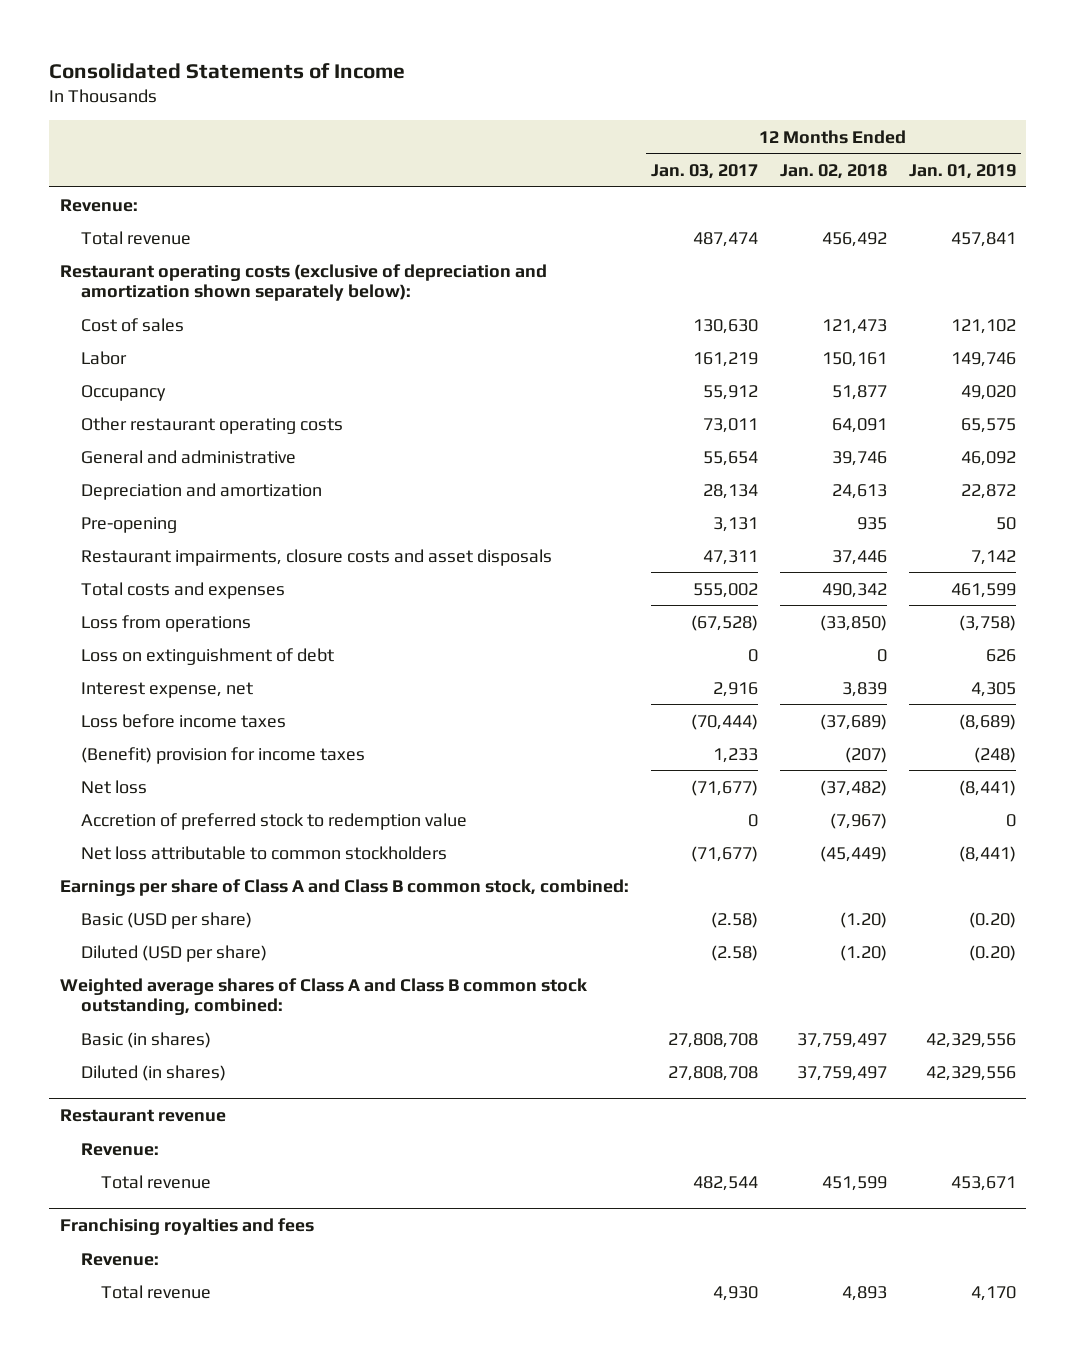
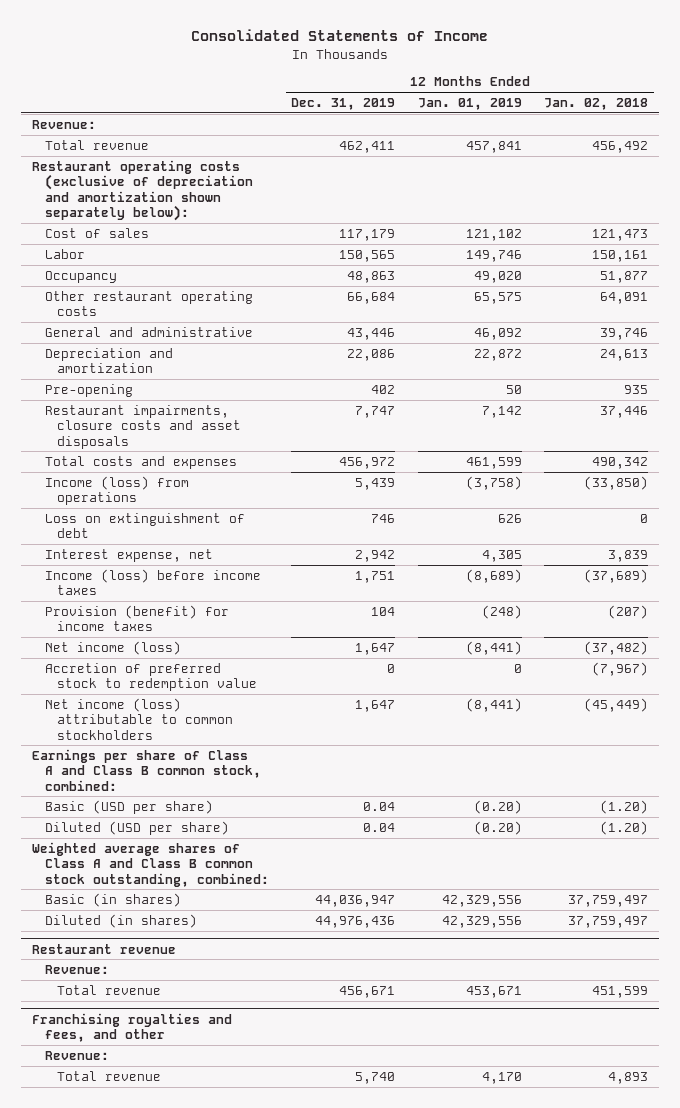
[651,163,759,179] Jan. 03, 2017 -> none
none -> [291,98,396,111] Dec. 31, 2019
[80,614,251,632] Loss from operations -> [44,475,189,506] Income (loss) from operations
[80,713,286,728] Loss before income taxes -> [44,568,261,596] Income (loss) before income taxes
[80,746,365,764] (Benefit) provision for income taxes -> [44,604,229,632] Provision (benefit) for income taxes
[80,779,147,794] Net loss -> [44,640,181,655] Net income (loss)
[80,845,447,860] Net loss attributable to common stockholders -> [44,697,234,740] Net income (loss) attributable to common stockholders
[60,1217,315,1235] Franchising royalties and fees -> [32,1012,233,1042] Franchising royalties and fees, and other

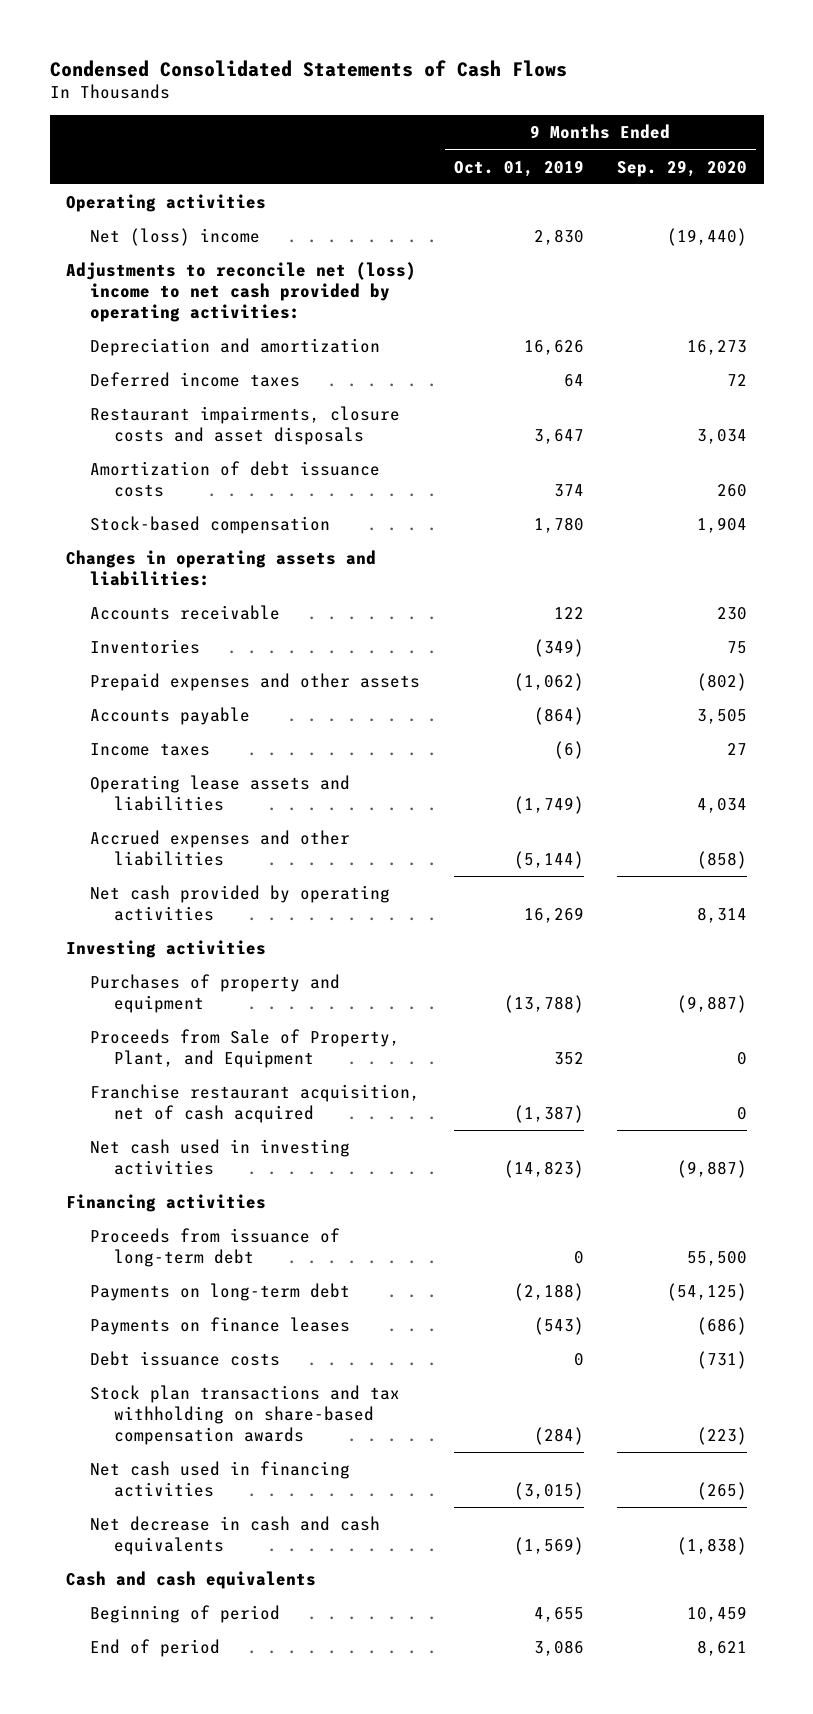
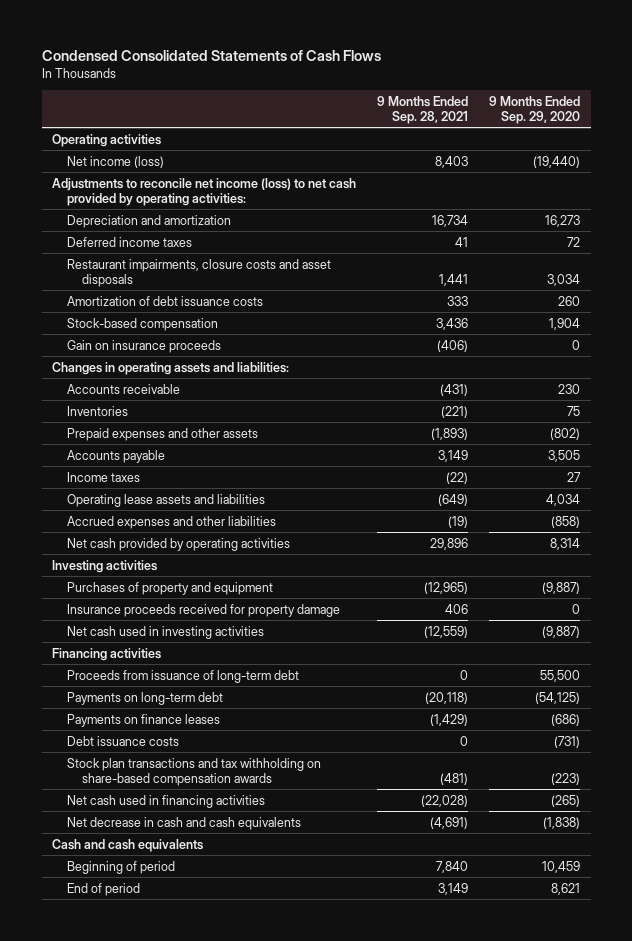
[453,159,584,177] Oct. 01, 2019 -> none
none -> [377,95,469,124] 9 Months Ended Sep. 28, 2021
[90,228,261,247] Net (loss) income -> [67,155,165,168] Net income (loss)
[66,262,417,322] Adjustments to reconcile net (loss) income to net cash provided by operating activities: -> [52,177,357,206] Adjustments to reconcile net income (loss) to net cash provided by operating activities:
none -> [67,339,222,353] Gain on insurance proceeds
[90,1029,401,1068] Proceeds from Sale of Property, Plant, and Equipment -> none
[90,1084,421,1123] Franchise restaurant acquisition, net of cash acquired -> none
none -> [67,603,341,617] Insurance proceeds received for property damage

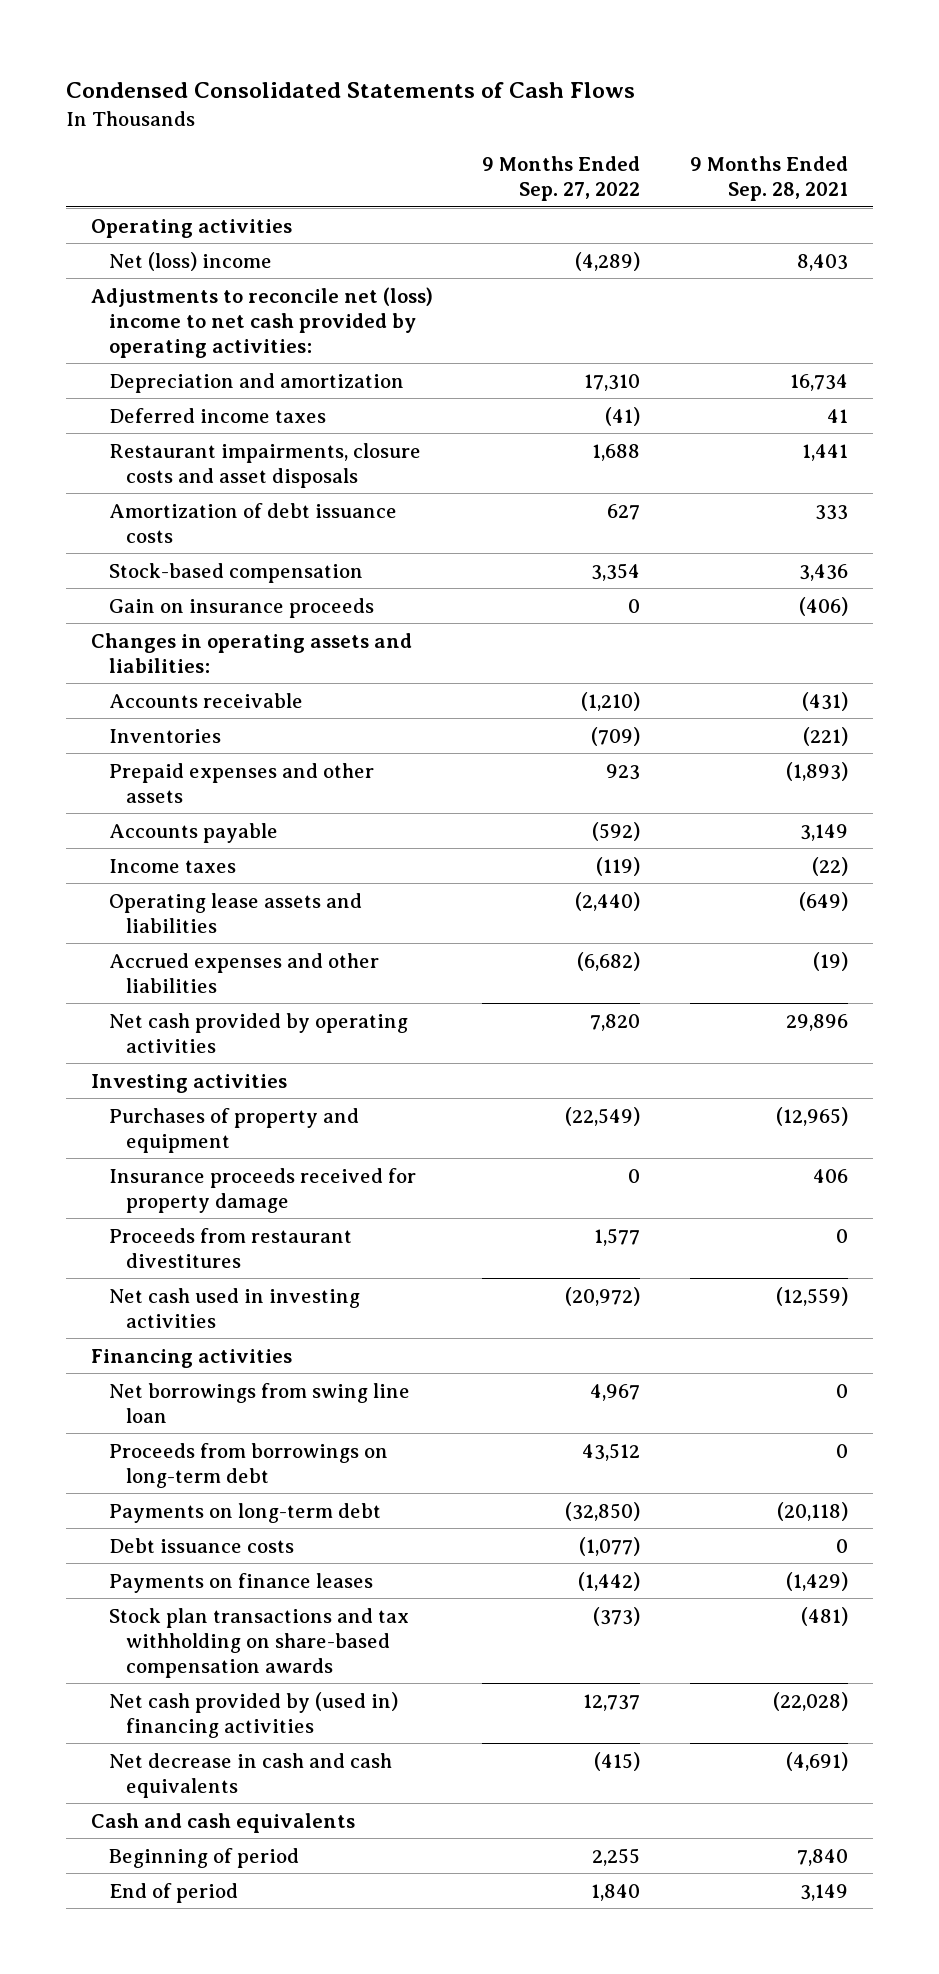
[489,95,581,124] 9 Months Ended Sep. 29, 2020 -> none
none -> [482,155,641,202] 9 Months Ended Sep. 27, 2022
[67,155,165,168] Net income (loss) -> [108,251,272,271] Net (loss) income
[52,177,357,206] Adjustments to reconcile net income (loss) to net cash provided by operating activities: -> [90,286,433,359] Adjustments to reconcile net (loss) income to net cash provided by operating activities:
none -> [108,1227,352,1268] Proceeds from restaurant divestitures
none -> [108,1382,410,1423] Net borrowings from swing line loan
[67,669,300,683] Proceeds from issuance of long-term debt -> [108,1442,388,1488] Proceeds from borrowings on long-term debt
[67,713,221,727] Payments on finance leases -> [108,1572,373,1593] Payments on finance leases
[67,794,266,808] Net cash used in financing activities -> [108,1691,398,1738] Net cash provided by (used in) financing activities

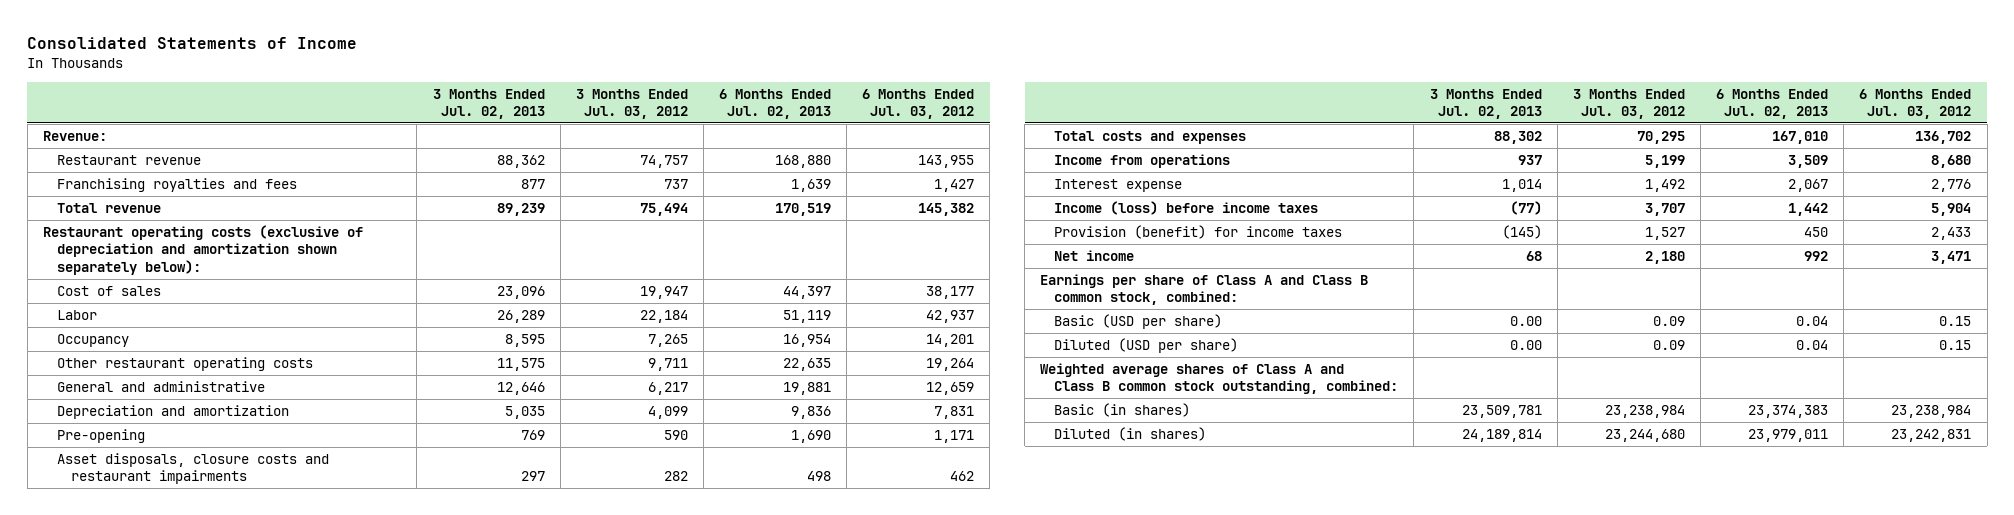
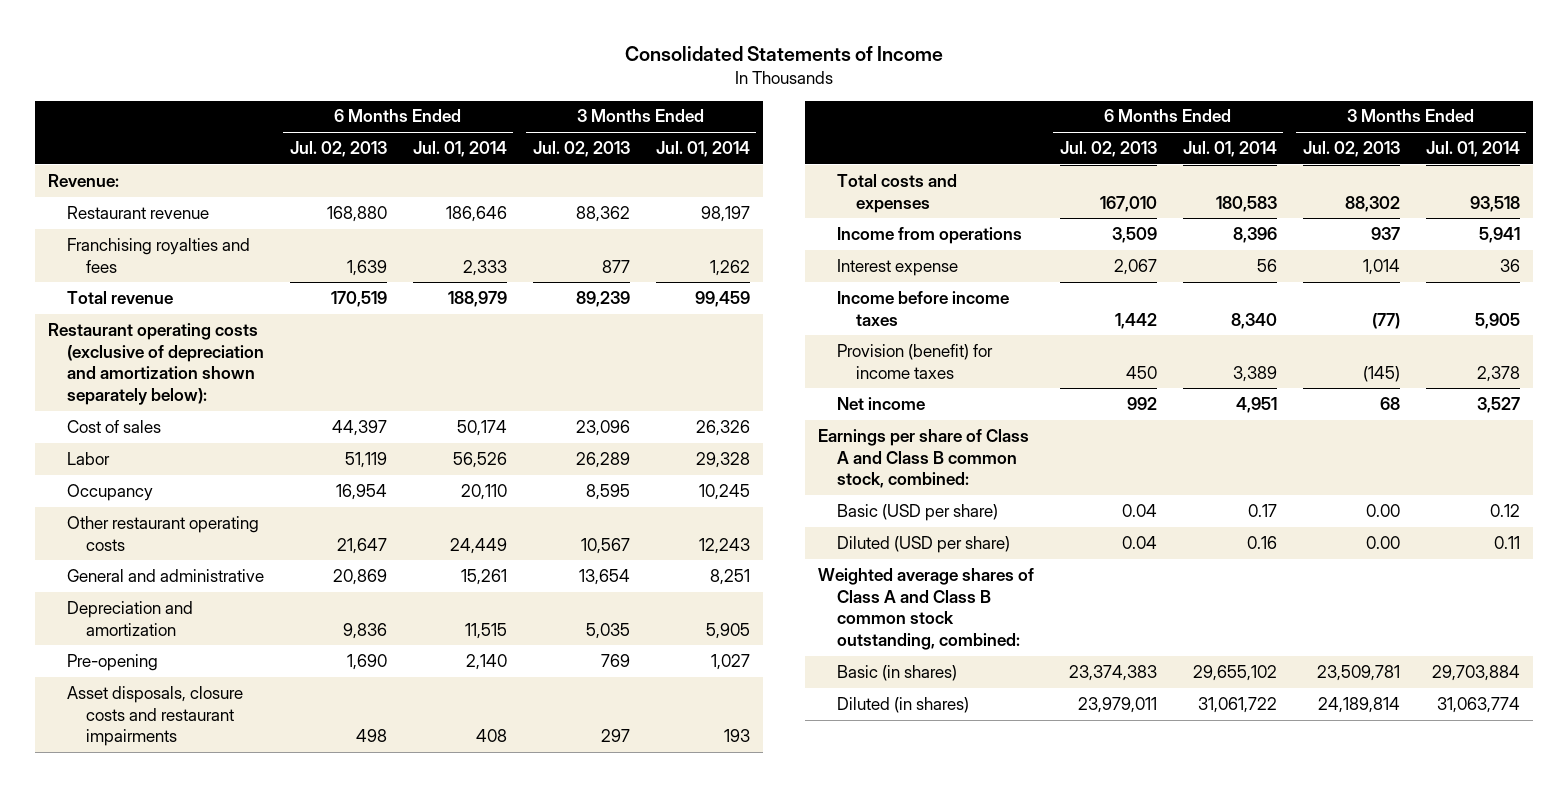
[575,88,688,119] 3 Months Ended Jul. 03, 2012 -> none
[862,88,975,119] 6 Months Ended Jul. 03, 2012 -> none
none -> [412,141,507,158] Jul. 01, 2014
none -> [655,141,750,158] Jul. 01, 2014
[496,358,545,372] 11,575 -> [580,537,630,554] 10,567
[783,358,832,372] 22,635 -> [336,537,387,554] 21,647
[496,382,545,396] 12,646 -> [578,568,630,585] 13,654
[783,382,832,396] 19,881 -> [332,568,387,585] 20,869
[1054,201,1319,216] Income (loss) before income taxes -> [836,290,1009,326] Income before income taxes

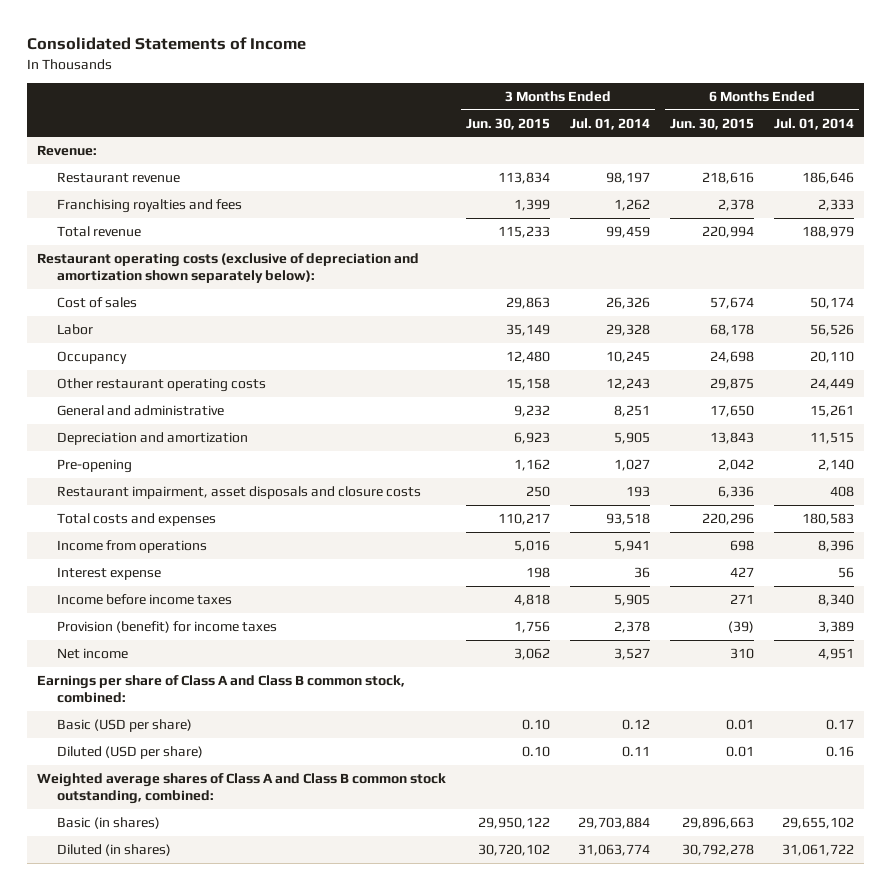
[289,141,387,158] Jul. 02, 2013 -> none
[532,141,630,158] Jul. 02, 2013 -> none
none -> [466,117,551,130] Jun. 30, 2015
none -> [670,117,755,130] Jun. 30, 2015
[67,685,244,747] Asset disposals, closure costs and restaurant impairments -> [57,486,422,500] Restaurant impairment, asset disposals and closure costs

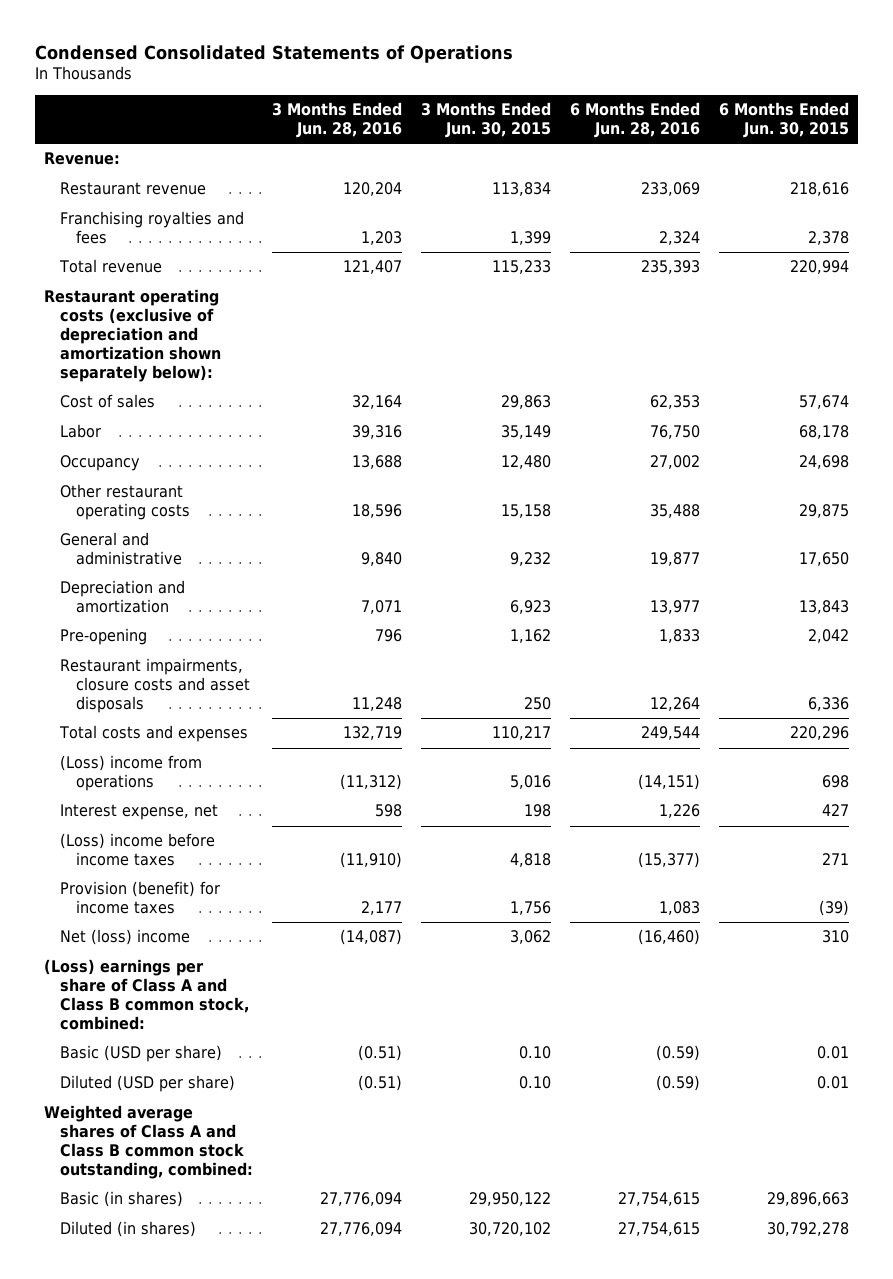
[27,37,307,51] Consolidated Statements of Income -> [34,44,513,63] Condensed Consolidated Statements of Operations
[570,117,651,130] Jul. 01, 2014 -> none
[774,117,855,130] Jul. 01, 2014 -> none
none -> [272,102,403,138] 3 Months Ended Jun. 28, 2016
none -> [570,102,701,138] 6 Months Ended Jun. 28, 2016
[57,486,422,500] Restaurant impairment, asset disposals and closure costs -> [60,658,251,713] Restaurant impairments, closure costs and asset disposals
[57,540,208,554] Income from operations -> [60,755,203,792] (Loss) income from operations
[57,567,162,581] Interest expense -> [60,804,219,821] Interest expense, net
[57,594,233,606] Income before income taxes -> [60,833,216,867] (Loss) income before income taxes
[57,648,129,660] Net income -> [60,929,191,946] Net (loss) income
[37,675,406,704] Earnings per share of Class A and Class B common stock, combined: -> [44,959,250,1030] (Loss) earnings per share of Class A and Class B common stock, combined:

